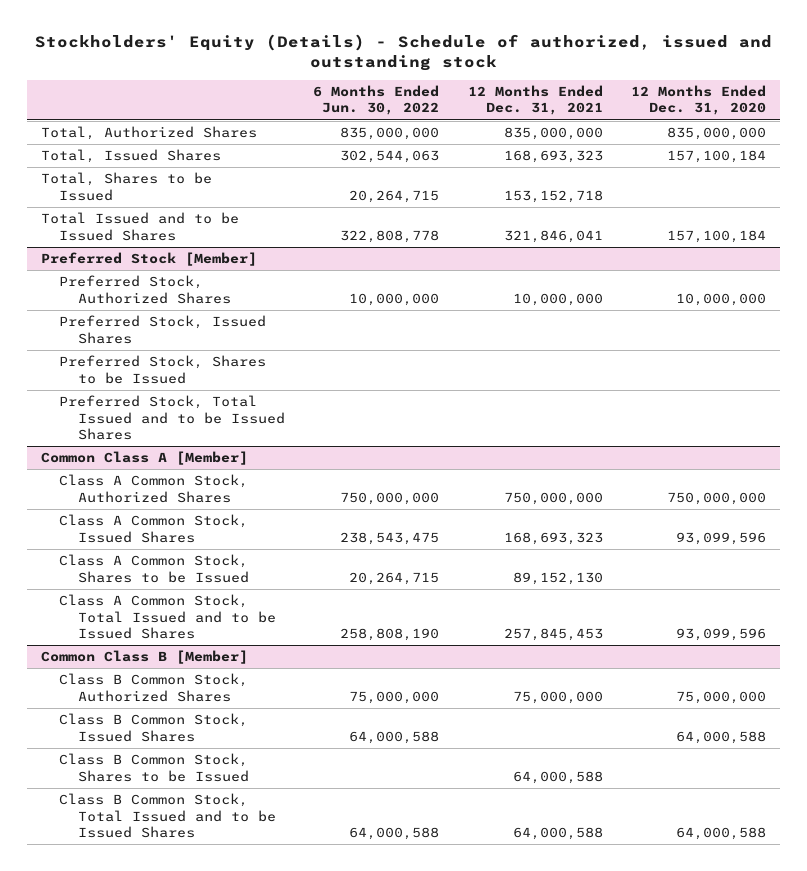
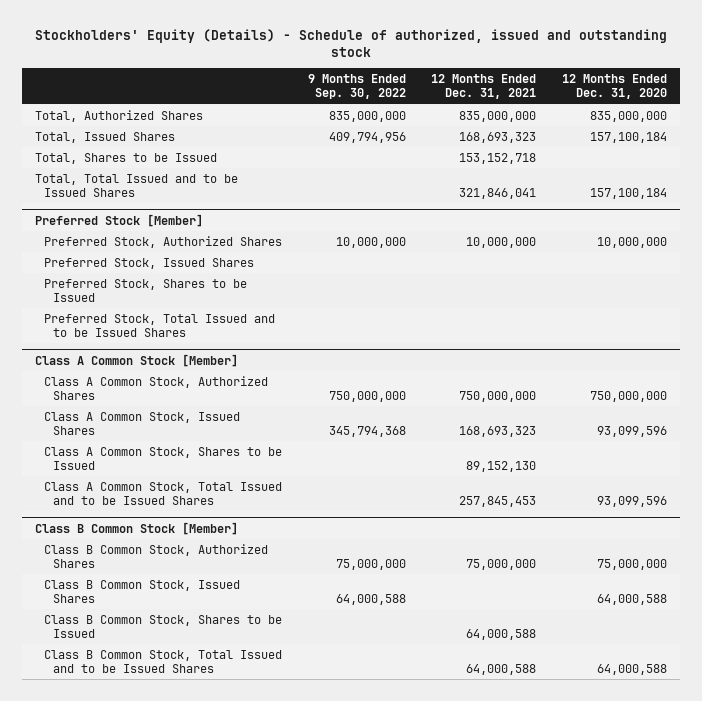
[313,85,440,116] 6 Months Ended Jun. 30, 2022 -> none
none -> [307,74,406,100] 9 Months Ended Sep. 30, 2022
[41,212,240,241] Total Issued and to be Issued Shares -> [34,173,238,197] Total, Total Issued and to be Issued Shares
[41,451,249,466] Common Class A [Member] -> [34,353,238,367] Class A Common Stock [Member]
[41,650,249,665] Common Class B [Member] -> [34,521,238,535] Class B Common Stock [Member]

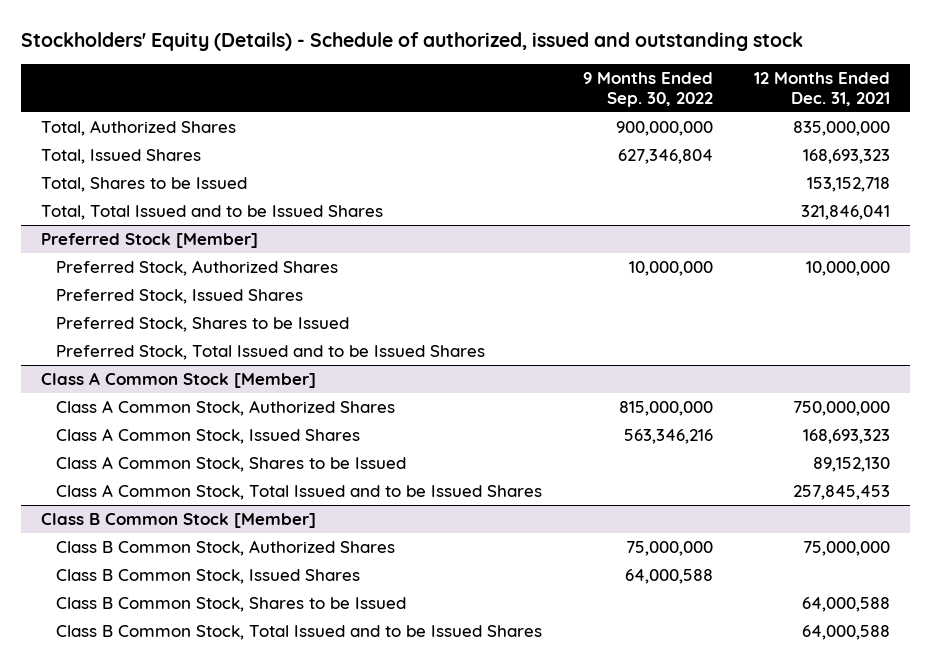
[561,74,667,100] 12 Months Ended Dec. 31, 2020 -> none
[328,110,406,122] 835,000,000 -> [615,121,713,137] 900,000,000
[328,131,406,143] 409,794,956 -> [617,149,713,165] 627,346,804
[328,390,406,402] 750,000,000 -> [618,401,713,417] 815,000,000
[328,425,406,437] 345,794,368 -> [623,429,713,445] 563,346,216

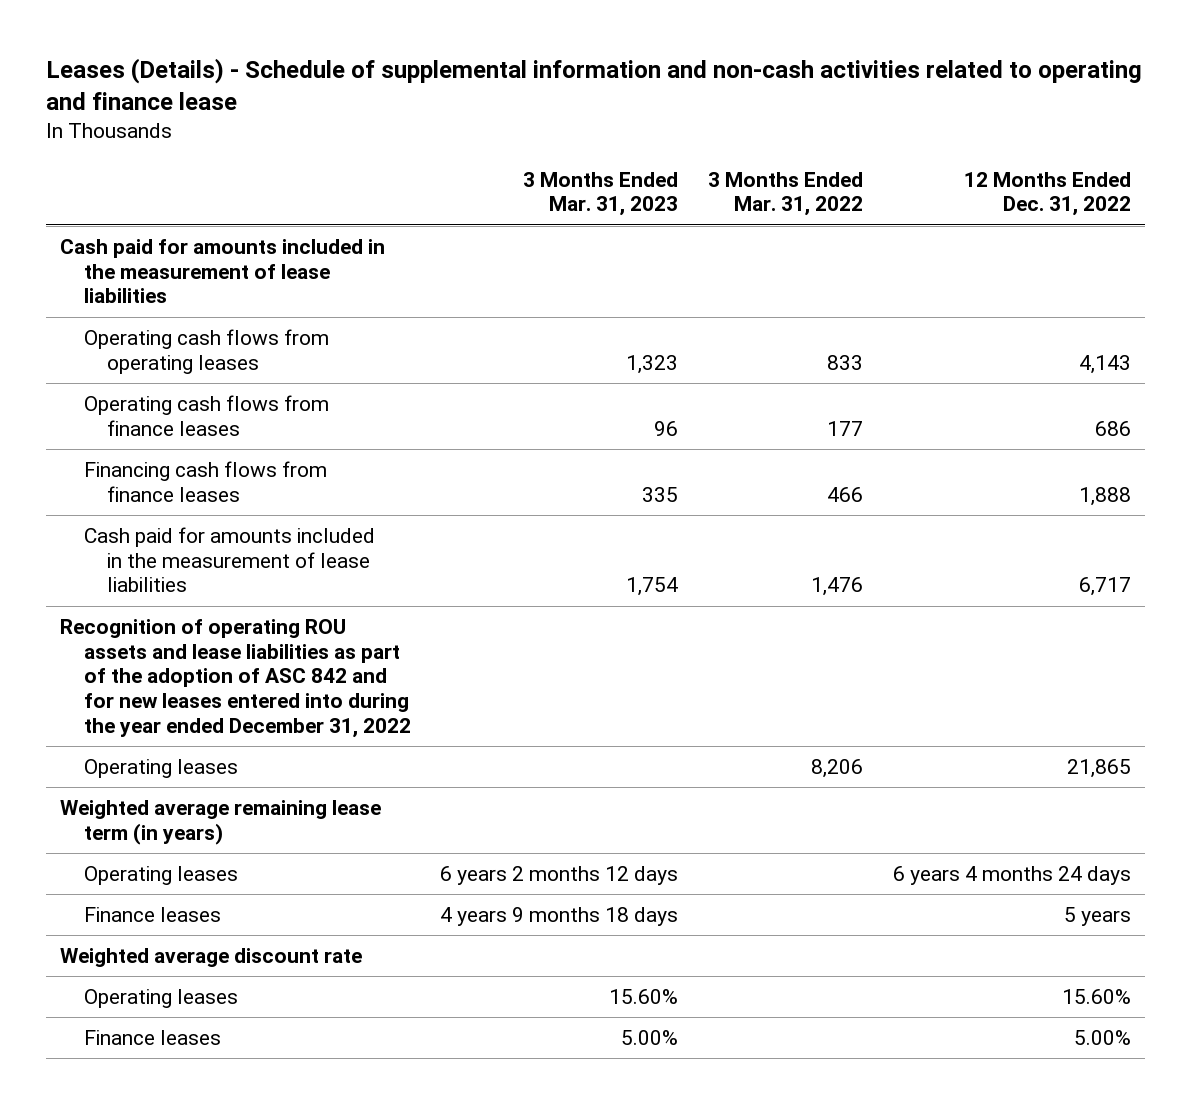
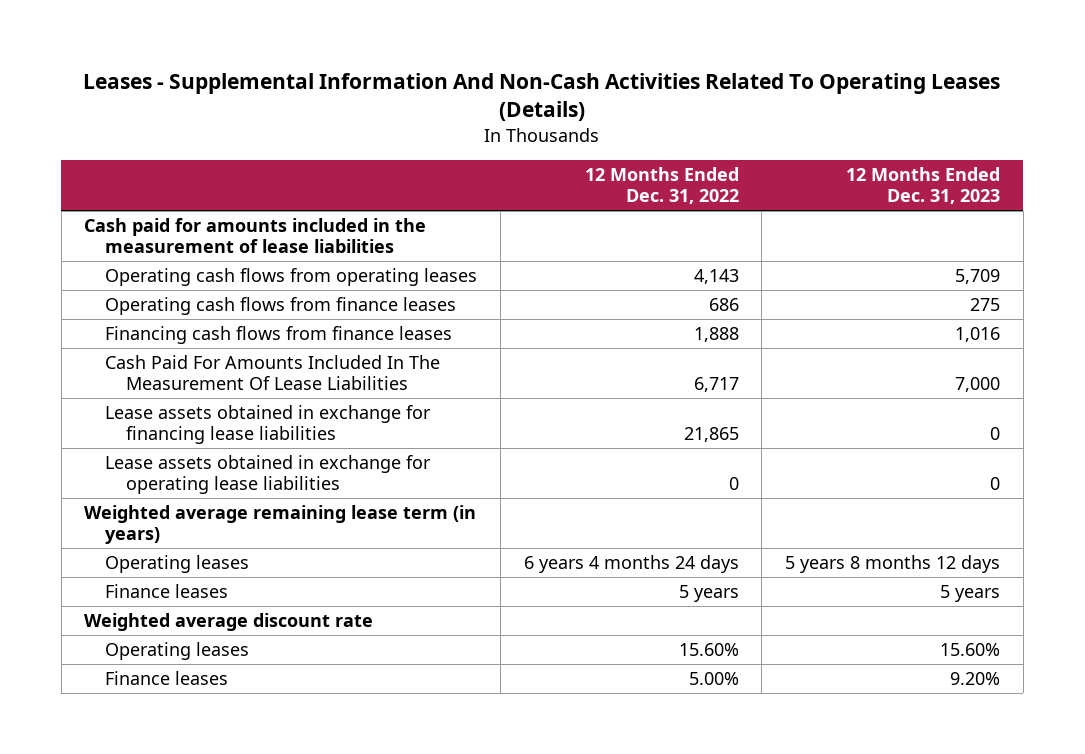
[45,57,1142,111] Leases (Details) - Schedule of supplemental information and non-cash activities related to operating and finance lease -> [83,73,1001,122] Leases - Supplemental Information And Non-Cash Activities Related To Operating Leases (Details)
[523,171,679,217] 3 Months Ended Mar. 31, 2023 -> none
[707,171,863,217] 3 Months Ended Mar. 31, 2022 -> none
none -> [846,167,1001,204] 12 Months Ended Dec. 31, 2023
[60,618,411,738] Recognition of operating ROU assets and lease liabilities as part of the adoption of ASC 842 and for new leases entered into during the year ended December 31, 2022 -> none
[83,526,375,593] Cash paid for amounts included in the measurement of lease liabilities -> [105,355,441,391] Cash Paid For Amounts Included In The Measurement Of Lease Liabilities
[83,758,238,778] Operating leases -> [105,405,432,445] Lease assets obtained in exchange for financing lease liabilities
none -> [105,455,432,495] Lease assets obtained in exchange for operating lease liabilities

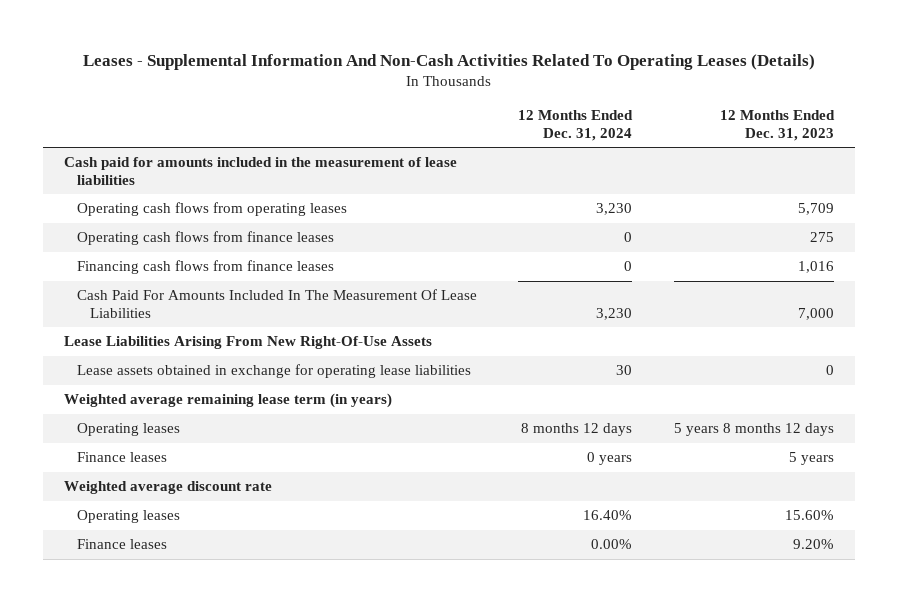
[584,167,739,204] 12 Months Ended Dec. 31, 2022 -> none
none -> [518,110,634,142] 12 Months Ended Dec. 31, 2024
[105,405,432,445] Lease assets obtained in exchange for financing lease liabilities -> none
none -> [63,336,432,350] Lease Liabilities Arising From New Right-Of-Use Assets

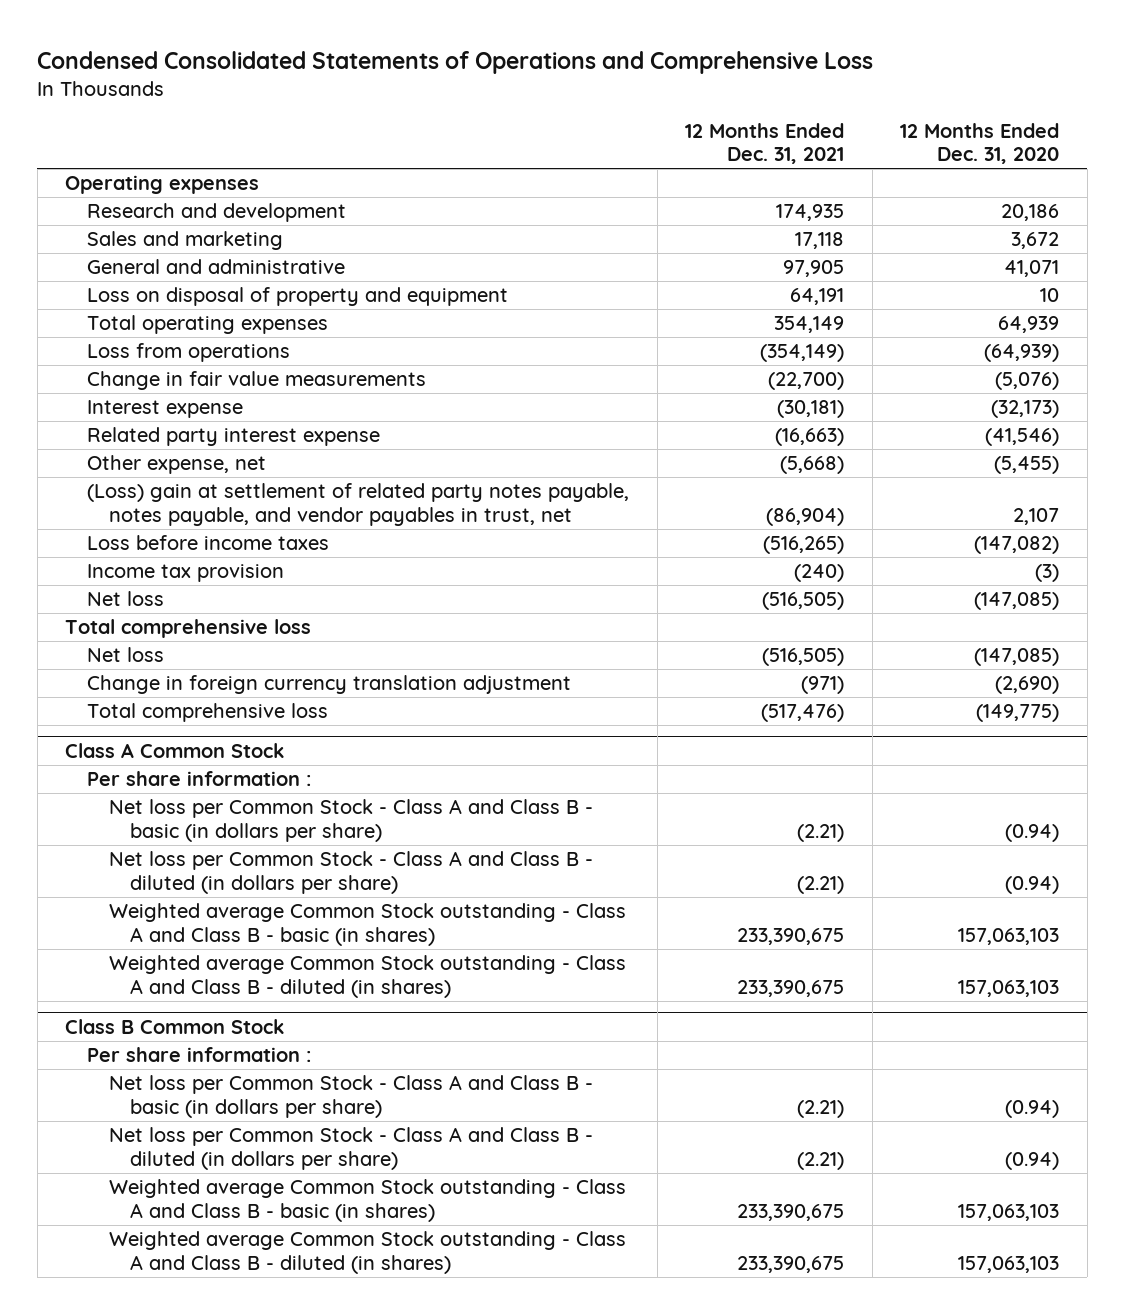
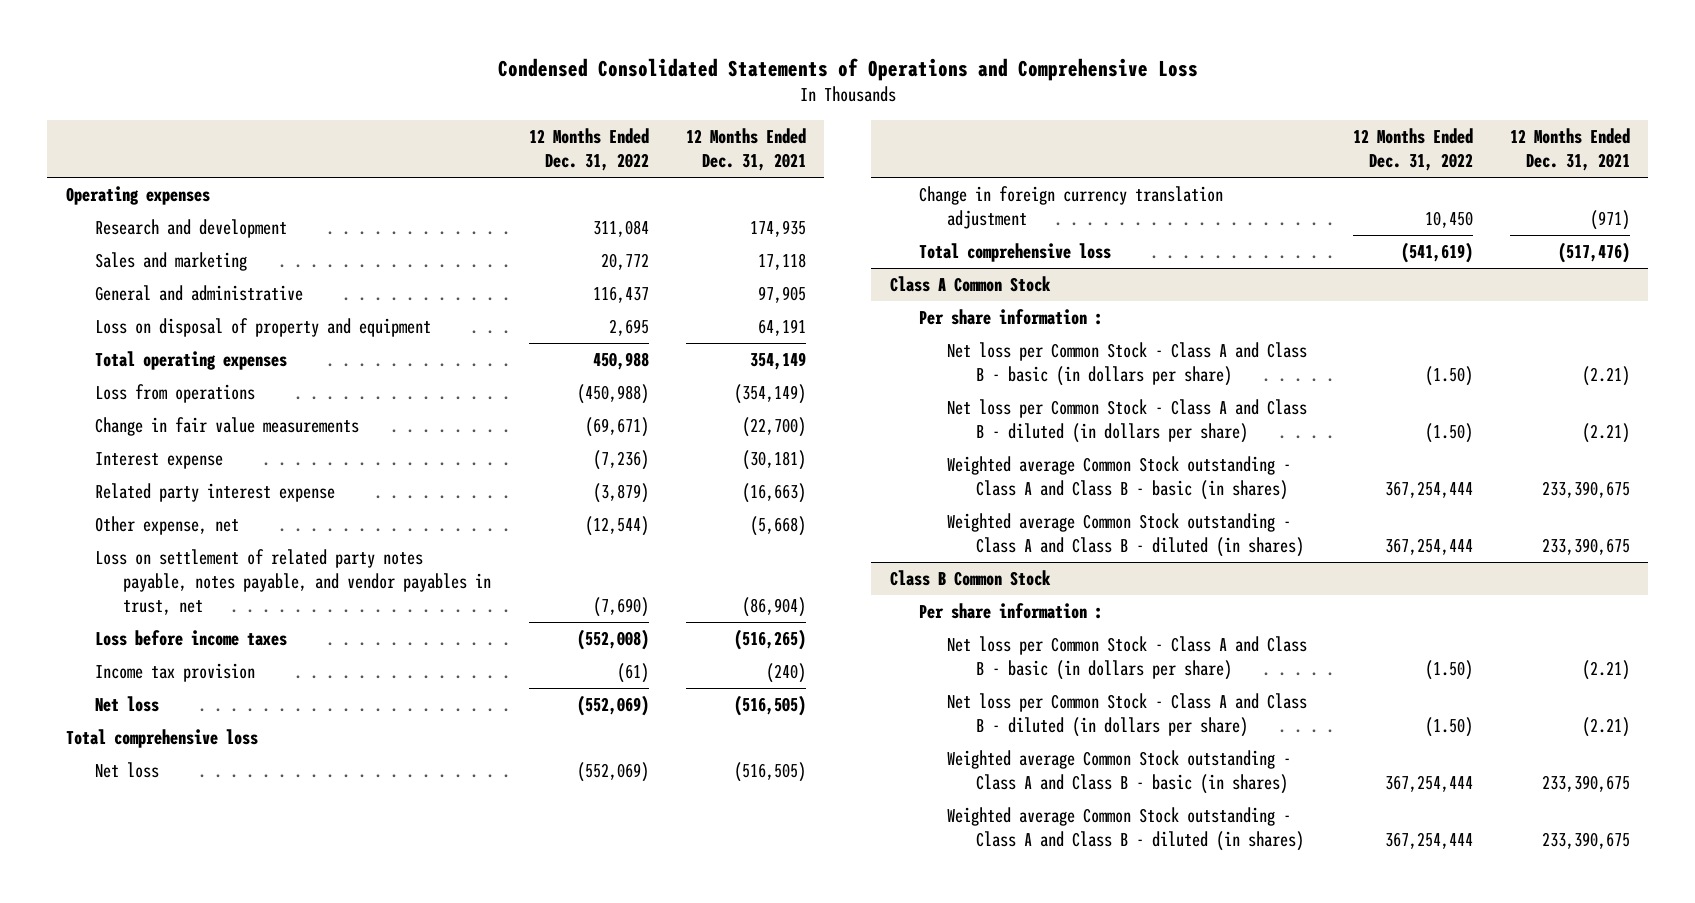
[900,122,1060,165] 12 Months Ended Dec. 31, 2020 -> none
none -> [528,128,649,172] 12 Months Ended Dec. 31, 2022
[86,483,629,526] (Loss) gain at settlement of related party notes payable, notes payable, and vendor payables in trust, net -> [94,548,492,616] Loss on settlement of related party notes payable, notes payable, and vendor payables in trust, net

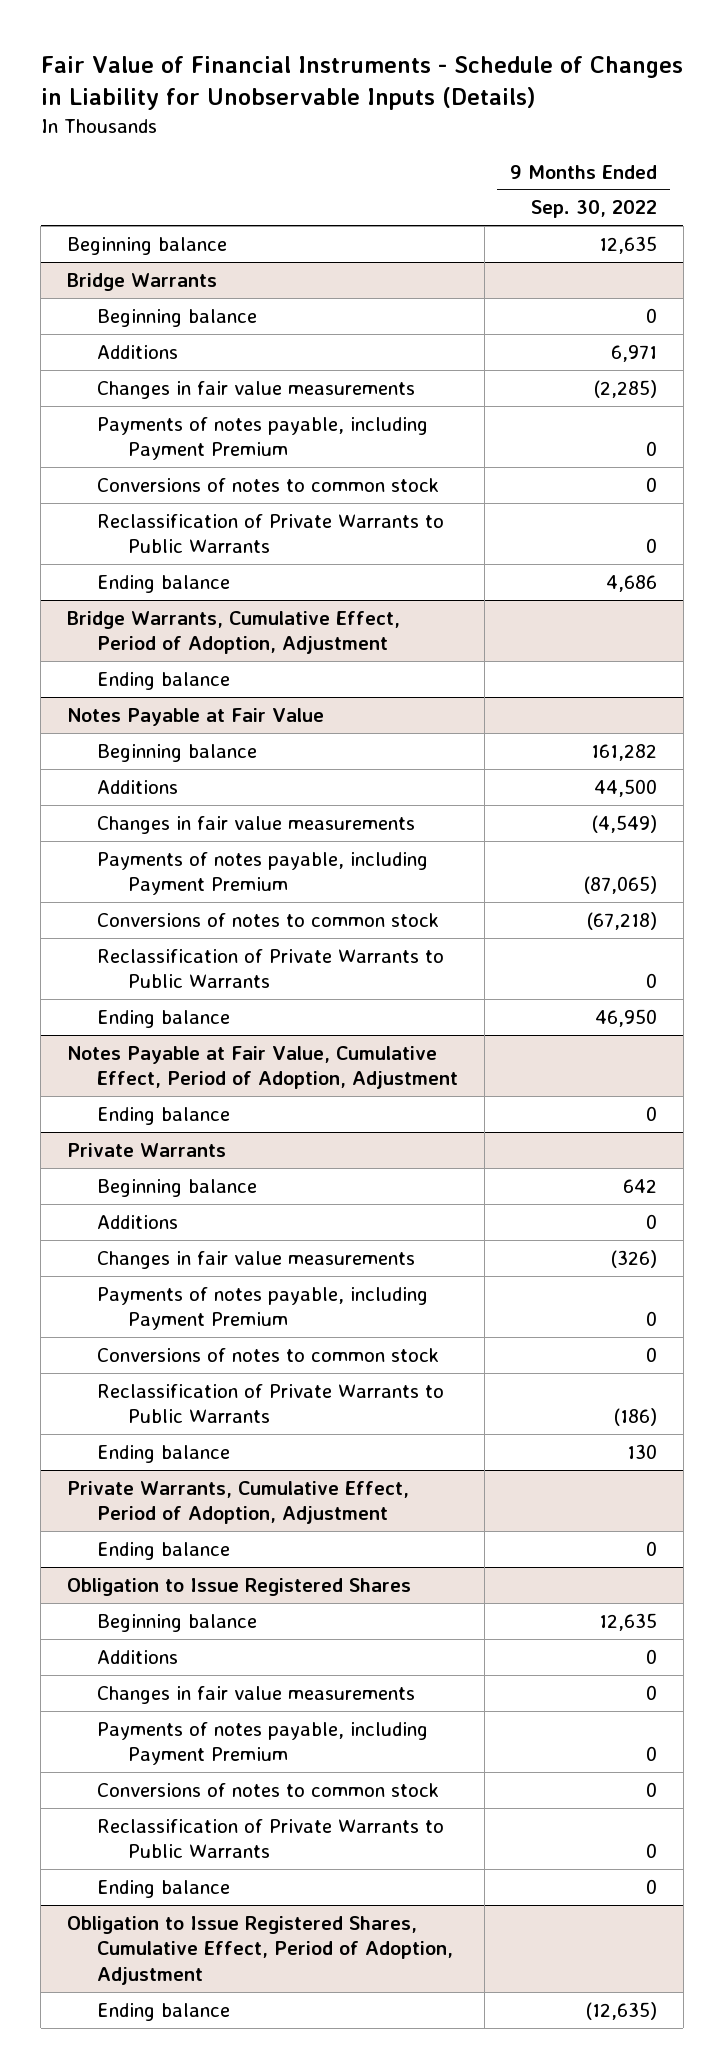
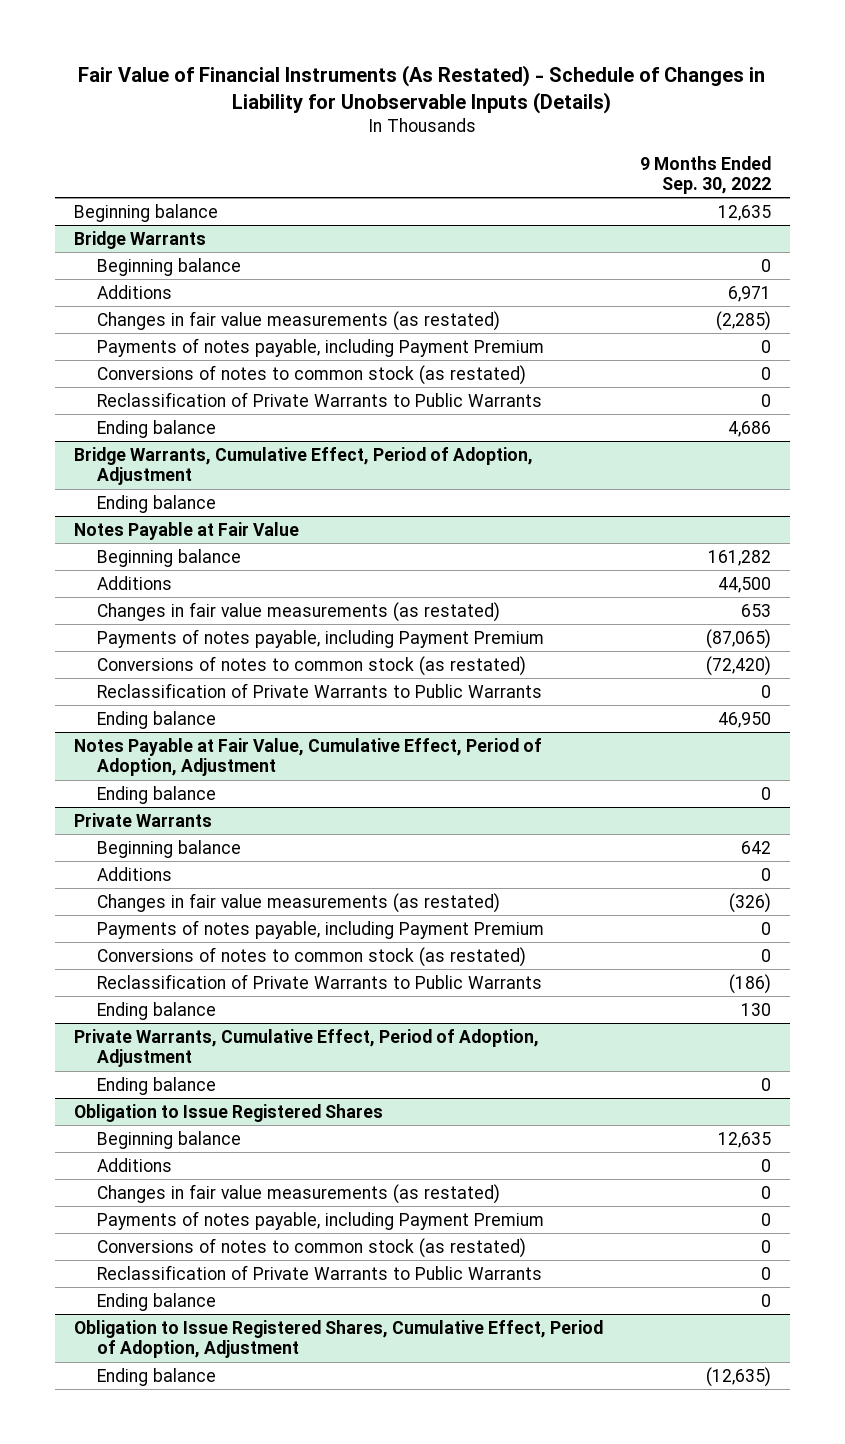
[40,55,683,111] Fair Value of Financial Instruments - Schedule of Changes in Liability for Unobservable Inputs (Details) -> [78,65,766,114] Fair Value of Financial Instruments (As Restated) - Schedule of Changes in Liability for Unobservable Inputs (Details)
[97,380,416,399] Changes in fair value measurements -> [96,310,500,331] Changes in fair value measurements (as restated)
[97,477,440,492] Conversions of notes to common stock -> [96,364,526,385] Conversions of notes to common stock (as restated)
[97,815,416,834] Changes in fair value measurements -> [96,601,500,622] Changes in fair value measurements (as restated)
[592,814,658,833] (4,549) -> [741,603,772,617] 653
[97,912,440,927] Conversions of notes to common stock -> [96,655,526,676] Conversions of notes to common stock (as restated)
[587,911,658,930] (67,218) -> [706,655,772,676] (72,420)
[97,1250,416,1269] Changes in fair value measurements -> [96,892,500,913] Changes in fair value measurements (as restated)
[97,1347,440,1362] Conversions of notes to common stock -> [96,946,526,967] Conversions of notes to common stock (as restated)
[97,1685,416,1704] Changes in fair value measurements -> [96,1183,500,1204] Changes in fair value measurements (as restated)
[97,1782,440,1797] Conversions of notes to common stock -> [96,1237,526,1258] Conversions of notes to common stock (as restated)

